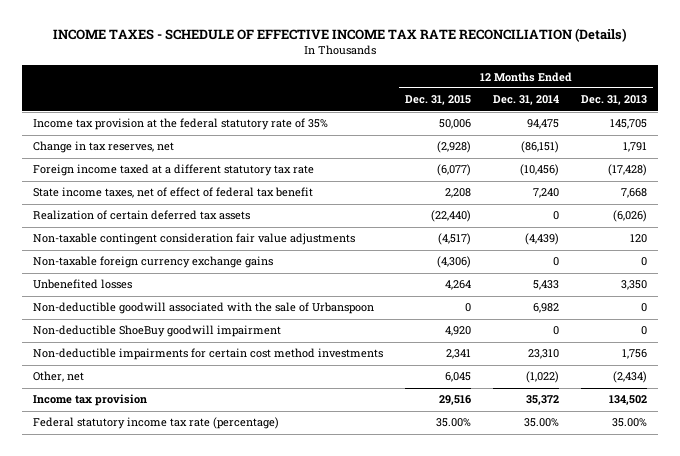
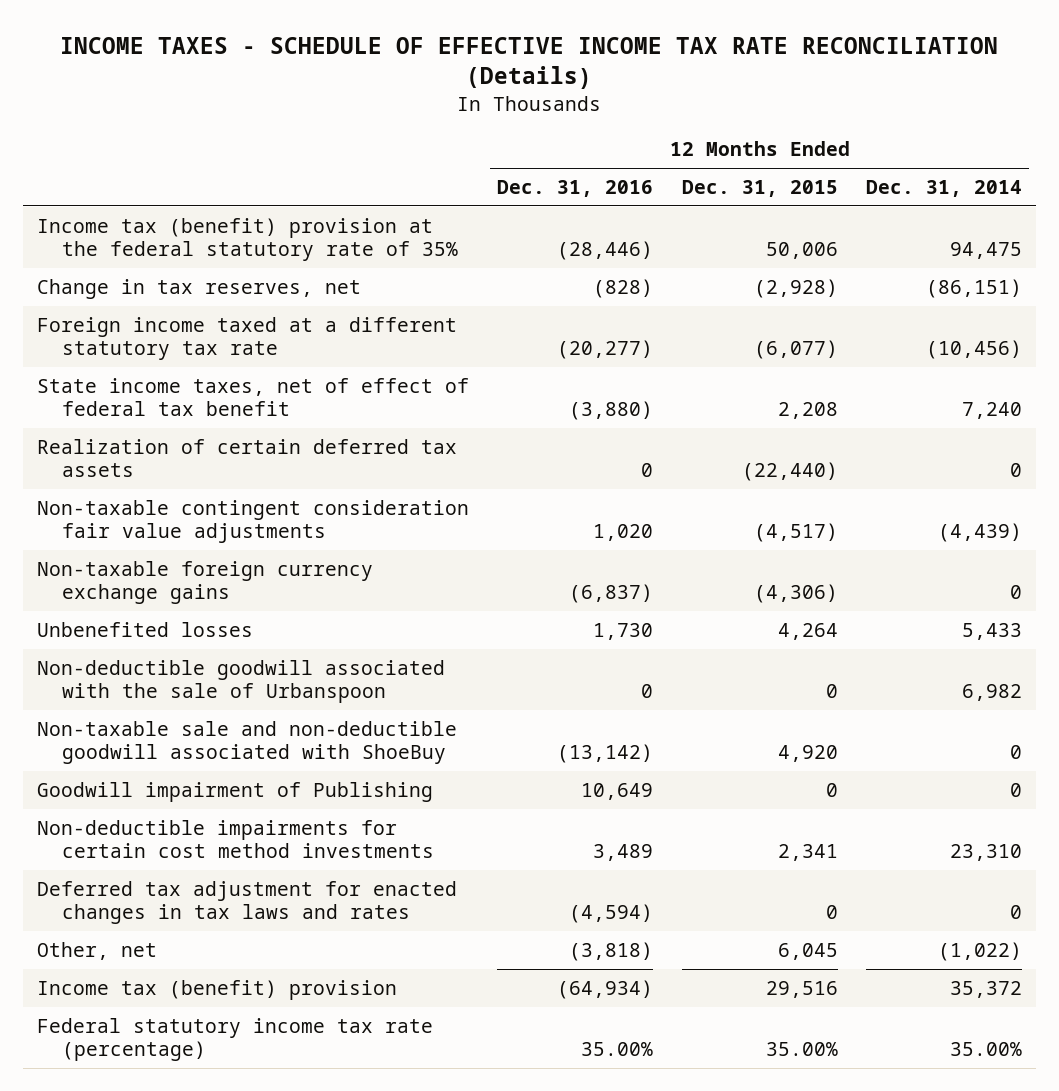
[581,95,648,106] Dec. 31, 2013 -> none
none -> [497,179,654,197] Dec. 31, 2016
[32,118,328,131] Income tax provision at the federal statutory rate of 35% -> [37,217,458,261] Income tax (benefit) provision at the federal statutory rate of 35%
[32,325,281,338] Non-deductible ShoeBuy goodwill impairment -> [37,720,458,764] Non-taxable sale and non-deductible goodwill associated with ShoeBuy
none -> [37,781,434,802] Goodwill impairment of Publishing
none -> [37,880,458,924] Deferred tax adjustment for enacted changes in tax laws and rates
[32,394,147,407] Income tax provision -> [37,979,398,1000] Income tax (benefit) provision

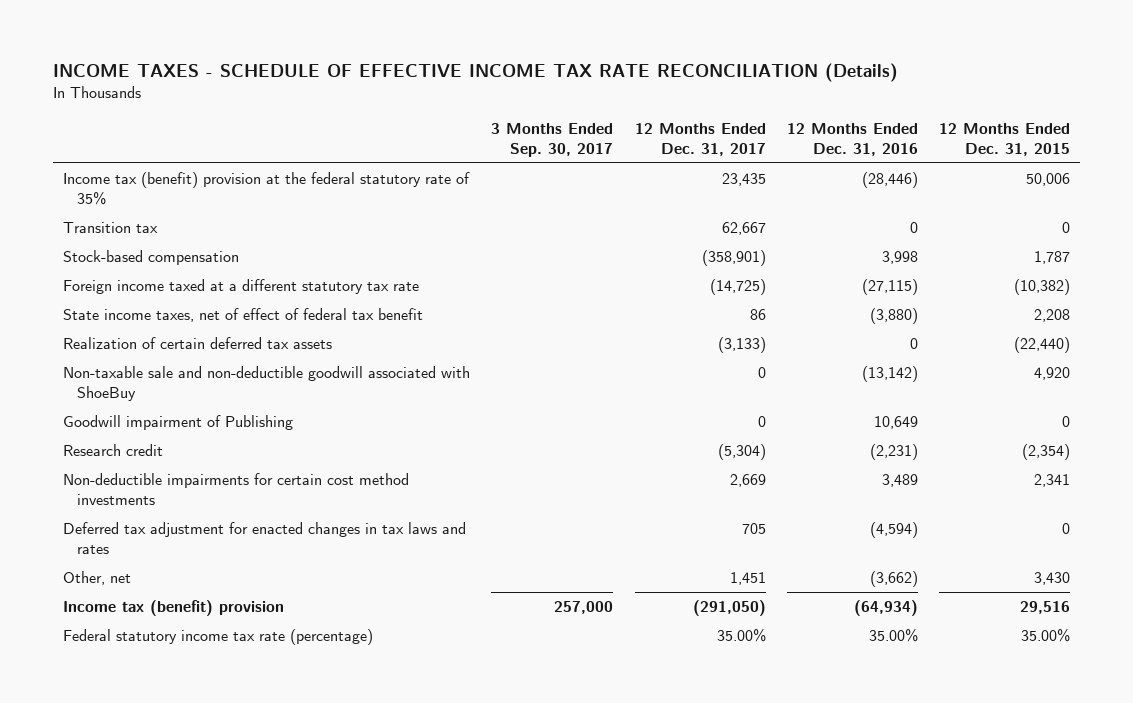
[865,179,1022,197] Dec. 31, 2014 -> none
none -> [491,122,614,157] 3 Months Ended Sep. 30, 2017
none -> [634,122,766,156] 12 Months Ended Dec. 31, 2017
[37,278,362,299] Change in tax reserves, net -> none
none -> [63,221,159,233] Transition tax
none -> [63,249,240,265] Stock-based compensation
[557,339,654,359] (20,277) -> [861,278,918,295] (27,115)
[753,339,838,359] (6,077) -> [1013,278,1070,295] (10,382)
[37,499,470,543] Non-taxable contingent consideration fair value adjustments -> none
[37,560,374,604] Non-taxable foreign currency exchange gains -> none
[37,621,254,637] Unbenefited losses -> none
[37,659,446,703] Non-deductible goodwill associated with the sale of Urbanspoon -> none
none -> [63,443,164,456] Research credit
[569,941,654,961] (3,818) -> [869,570,918,587] (3,662)
[777,942,838,960] 6,045 -> [1033,571,1070,585] 3,430

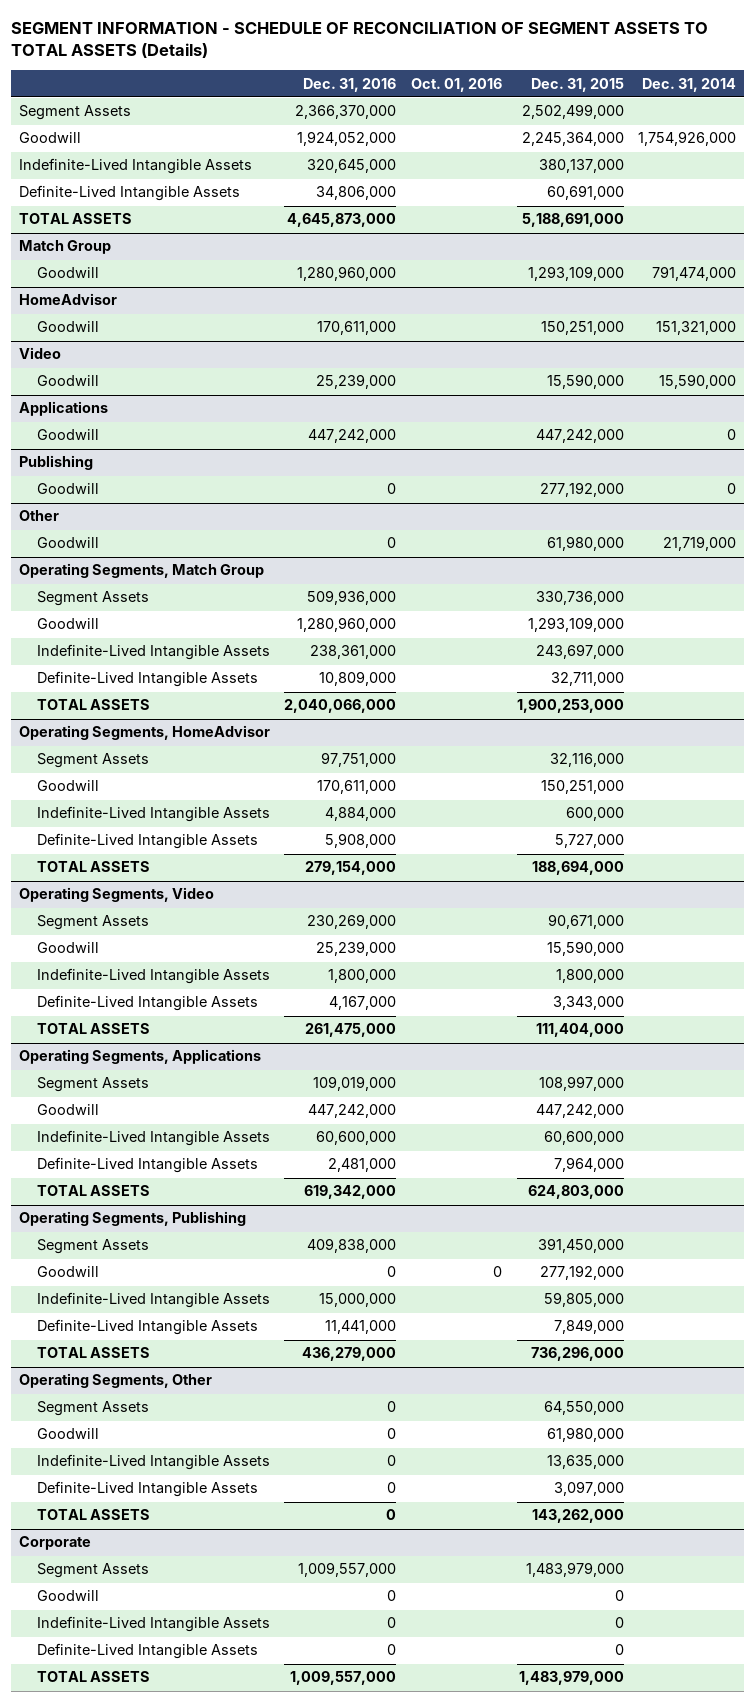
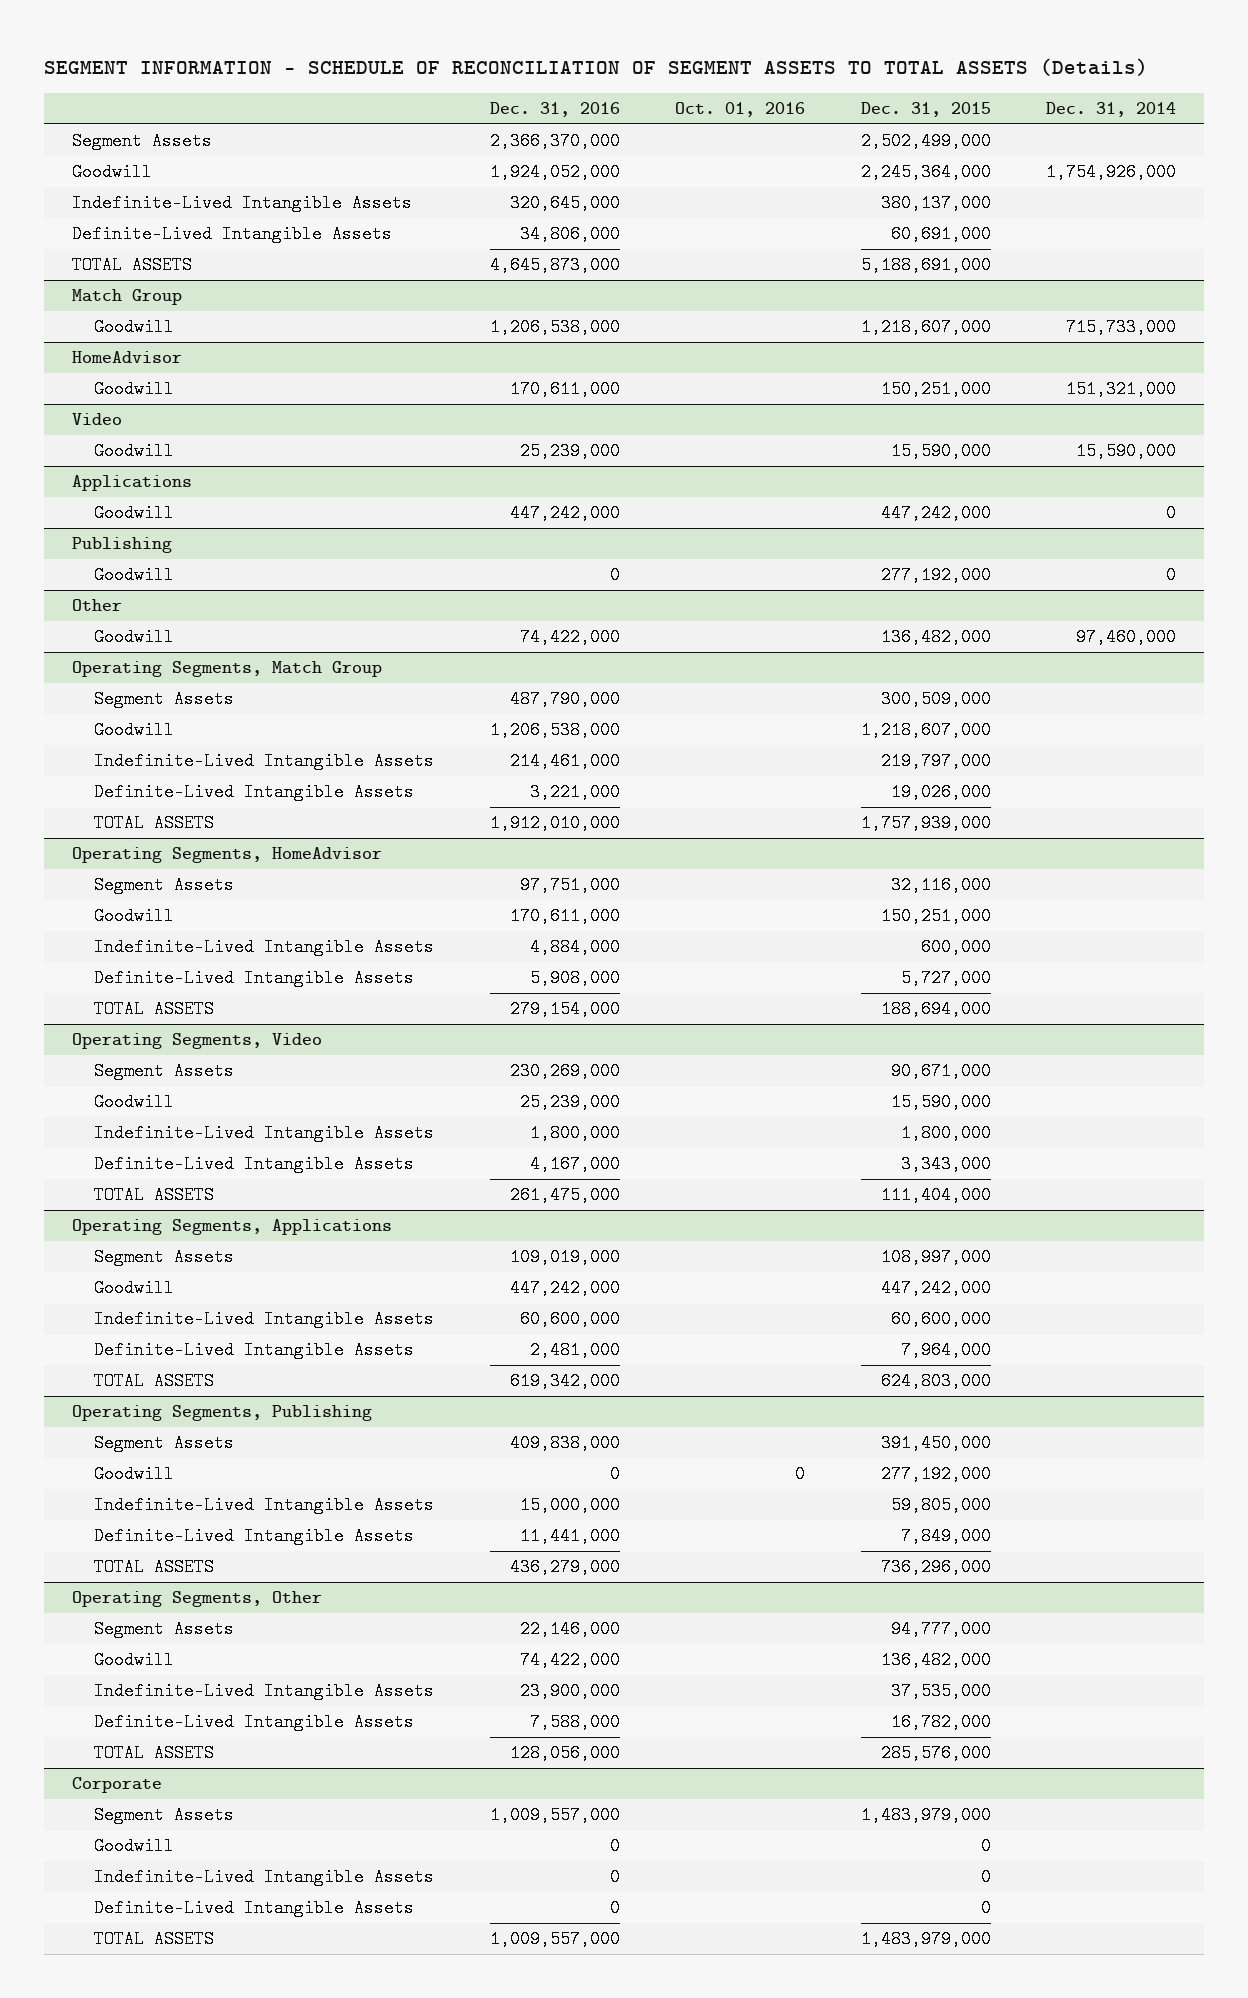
[297,266,397,282] 1,280,960,000 -> [489,318,620,337] 1,206,538,000
[527,266,624,282] 1,293,109,000 -> [860,318,991,337] 1,218,607,000
[652,266,737,282] 791,474,000 -> [1066,318,1177,337] 715,733,000
[387,537,397,549] 0 -> [519,628,620,647] 74,422,000
[546,536,624,552] 61,980,000 -> [880,628,991,647] 136,482,000
[663,536,737,552] 21,719,000 -> [1076,628,1177,647] 97,460,000
[307,590,397,606] 509,936,000 -> [509,690,620,709] 487,790,000
[535,591,624,606] 330,736,000 -> [880,690,991,709] 300,509,000
[297,617,397,633] 1,280,960,000 -> [489,721,620,740] 1,206,538,000
[527,617,624,633] 1,293,109,000 -> [860,721,991,740] 1,218,607,000
[310,645,397,660] 238,361,000 -> [509,752,620,771] 214,461,000
[535,644,624,660] 243,697,000 -> [880,752,991,771] 219,797,000
[319,671,397,687] 10,809,000 -> [529,783,620,802] 3,221,000
[550,672,624,687] 32,711,000 -> [890,783,991,802] 19,026,000
[284,699,397,714] 2,040,066,000 -> [489,814,620,833] 1,912,010,000
[516,699,624,714] 1,900,253,000 -> [860,814,991,833] 1,757,939,000
[387,1401,397,1413] 0 -> [519,1620,620,1639] 22,146,000
[543,1401,624,1416] 64,550,000 -> [890,1620,991,1639] 94,777,000
[387,1428,397,1440] 0 -> [519,1651,620,1670] 74,422,000
[546,1427,624,1443] 61,980,000 -> [880,1651,991,1670] 136,482,000
[387,1455,397,1467] 0 -> [519,1682,620,1701] 23,900,000
[546,1455,624,1470] 13,635,000 -> [890,1682,991,1701] 37,535,000
[387,1482,397,1494] 0 -> [529,1713,620,1732] 7,588,000
[553,1481,624,1497] 3,097,000 -> [890,1713,991,1732] 16,782,000
[386,1509,397,1521] 0 -> [509,1744,620,1763] 128,056,000
[531,1509,624,1524] 143,262,000 -> [880,1744,991,1763] 285,576,000

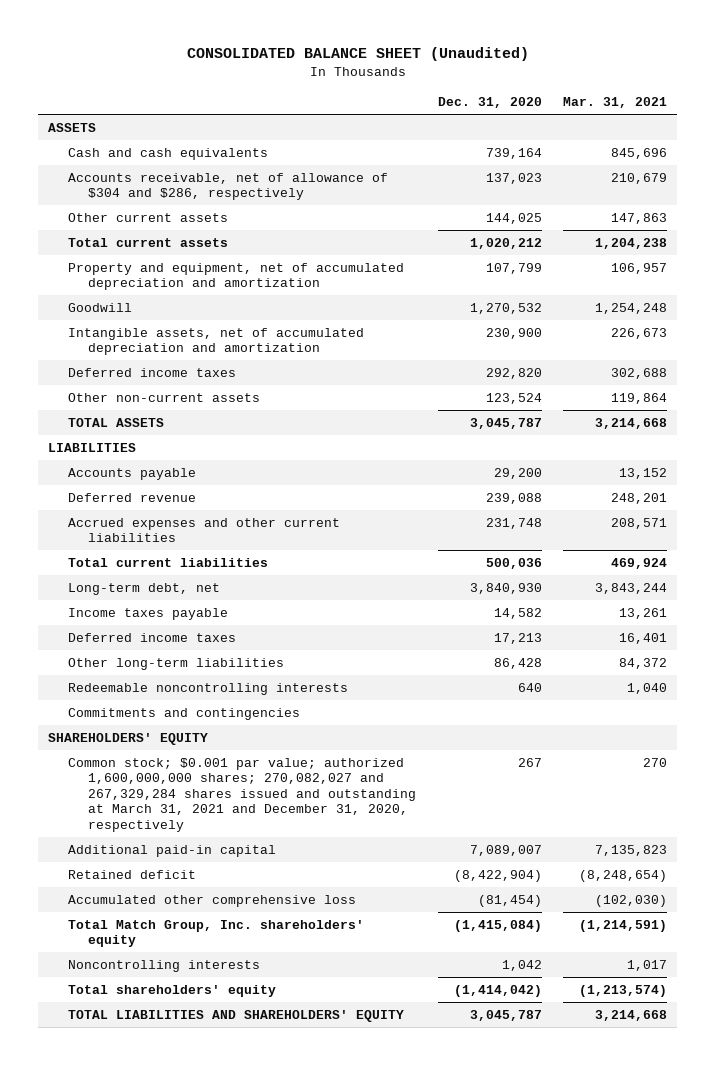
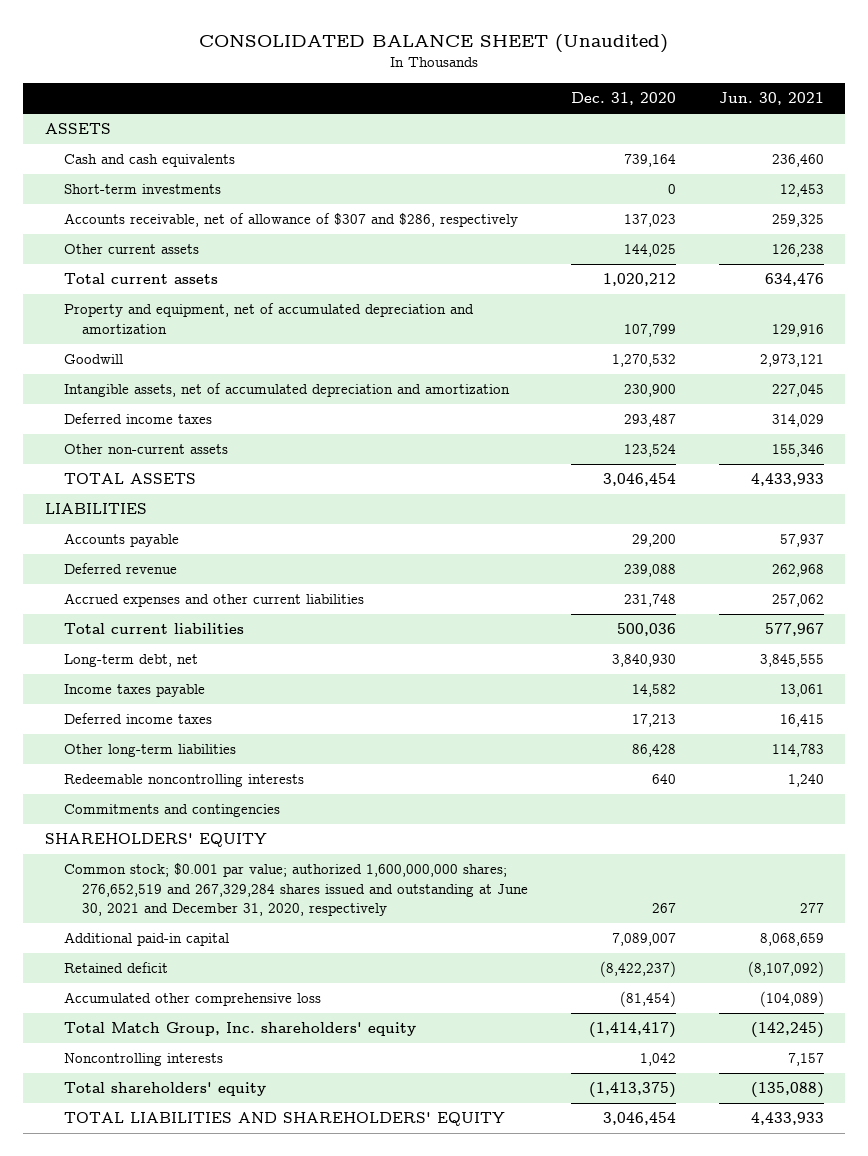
[562,97,667,109] Mar. 31, 2021 -> none
none -> [718,92,824,106] Jun. 30, 2021
none -> [63,184,221,195] Short-term investments
[68,172,389,201] Accounts receivable, net of allowance of $304 and $286, respectively -> [63,213,518,228] Accounts receivable, net of allowance of $307 and $286, respectively
[485,367,542,379] 292,820 -> [624,414,677,428] 293,487
[469,417,542,429] 3,045,787 -> [603,473,677,487] 3,046,454
[68,757,417,832] Common stock; $0.001 par value; authorized 1,600,000,000 shares; 270,082,027 and 267,329,284 shares issued and outstanding at March 31, 2021 and December 31, 2020, respectively -> [63,863,529,916] Common stock; $0.001 par value; authorized 1,600,000,000 shares; 276,652,519 and 267,329,284 shares issued and outstanding at June 30, 2021 and December 31, 2020, respectively
[453,869,542,882] (8,422,904) -> [600,961,677,978] (8,422,237)
[453,919,542,932] (1,415,084) -> [589,1022,677,1039] (1,414,417)
[453,984,542,997] (1,414,042) -> [589,1082,677,1099] (1,413,375)
[469,1009,542,1021] 3,045,787 -> [603,1112,677,1126] 3,046,454

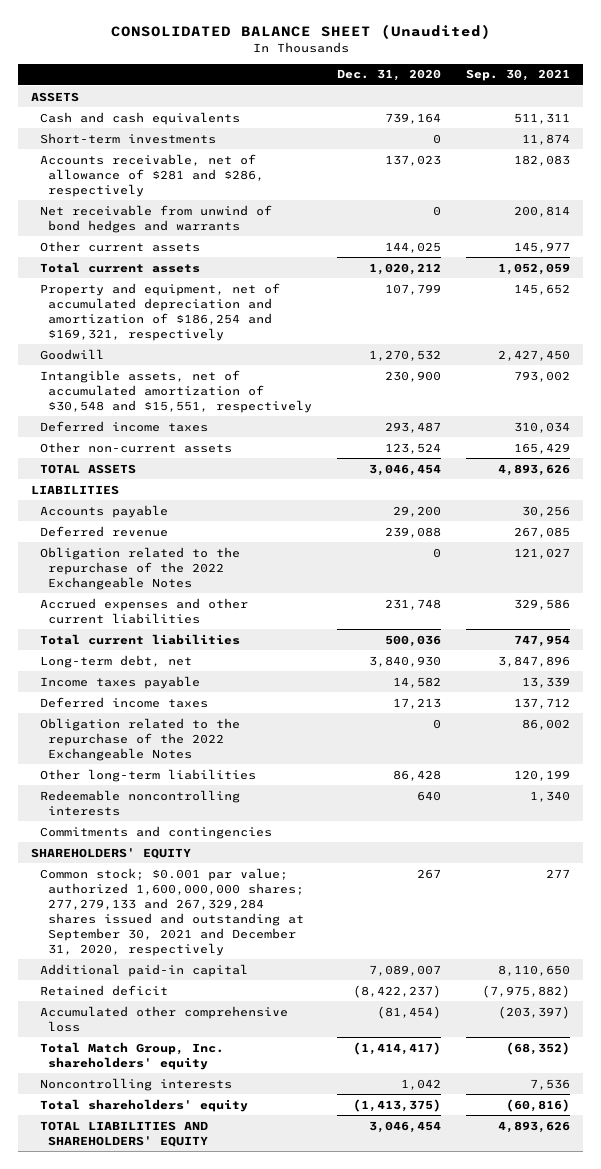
[718,92,824,106] Jun. 30, 2021 -> none
none -> [466,69,571,82] Sep. 30, 2021
[63,213,518,228] Accounts receivable, net of allowance of $307 and $286, respectively -> [39,153,265,197] Accounts receivable, net of allowance of $281 and $286, respectively
none -> [39,204,272,233] Net receivable from unwind of bond hedges and warrants
[63,303,474,334] Property and equipment, net of accumulated depreciation and amortization -> [39,282,280,341] Property and equipment, net of accumulated depreciation and amortization of $186,254 and $169,321, respectively
[63,383,510,398] Intangible assets, net of accumulated depreciation and amortization -> [39,369,313,413] Intangible assets, net of accumulated amortization of $30,548 and $15,551, respectively
none -> [39,546,240,590] Obligation related to the repurchase of the 2022 Exchangeable Notes
none -> [39,717,240,761] Obligation related to the repurchase of the 2022 Exchangeable Notes
[63,863,529,916] Common stock; $0.001 par value; authorized 1,600,000,000 shares; 276,652,519 and 267,329,284 shares issued and outstanding at June 30, 2021 and December 31, 2020, respectively -> [39,867,305,957] Common stock; $0.001 par value; authorized 1,600,000,000 shares; 277,279,133 and 267,329,284 shares issued and outstanding at September 30, 2021 and December 31, 2020, respectively

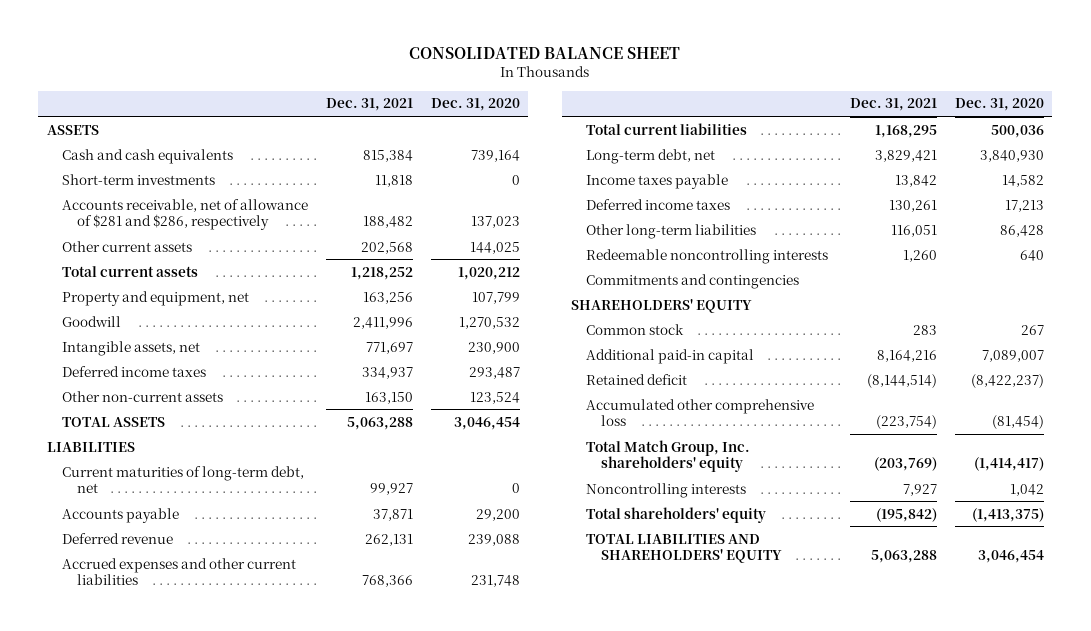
[110,24,491,40] CONSOLIDATED BALANCE SHEET (Unaudited) -> [409,47,681,60] CONSOLIDATED BALANCE SHEET
[466,69,571,82] Sep. 30, 2021 -> none
none -> [325,98,413,112] Dec. 31, 2021
[39,204,272,233] Net receivable from unwind of bond hedges and warrants -> none
[39,282,280,341] Property and equipment, net of accumulated depreciation and amortization of $186,254 and $169,321, respectively -> [62,290,250,306] Property and equipment, net
[39,369,313,413] Intangible assets, net of accumulated amortization of $30,548 and $15,551, respectively -> [62,340,201,356] Intangible assets, net
none -> [62,465,305,493] Current maturities of long-term debt, net
[39,546,240,590] Obligation related to the repurchase of the 2022 Exchangeable Notes -> none
[39,717,240,761] Obligation related to the repurchase of the 2022 Exchangeable Notes -> none
[39,867,305,957] Common stock; $0.001 par value; authorized 1,600,000,000 shares; 277,279,133 and 267,329,284 shares issued and outstanding at September 30, 2021 and December 31, 2020, respectively -> [585,323,684,335] Common stock

